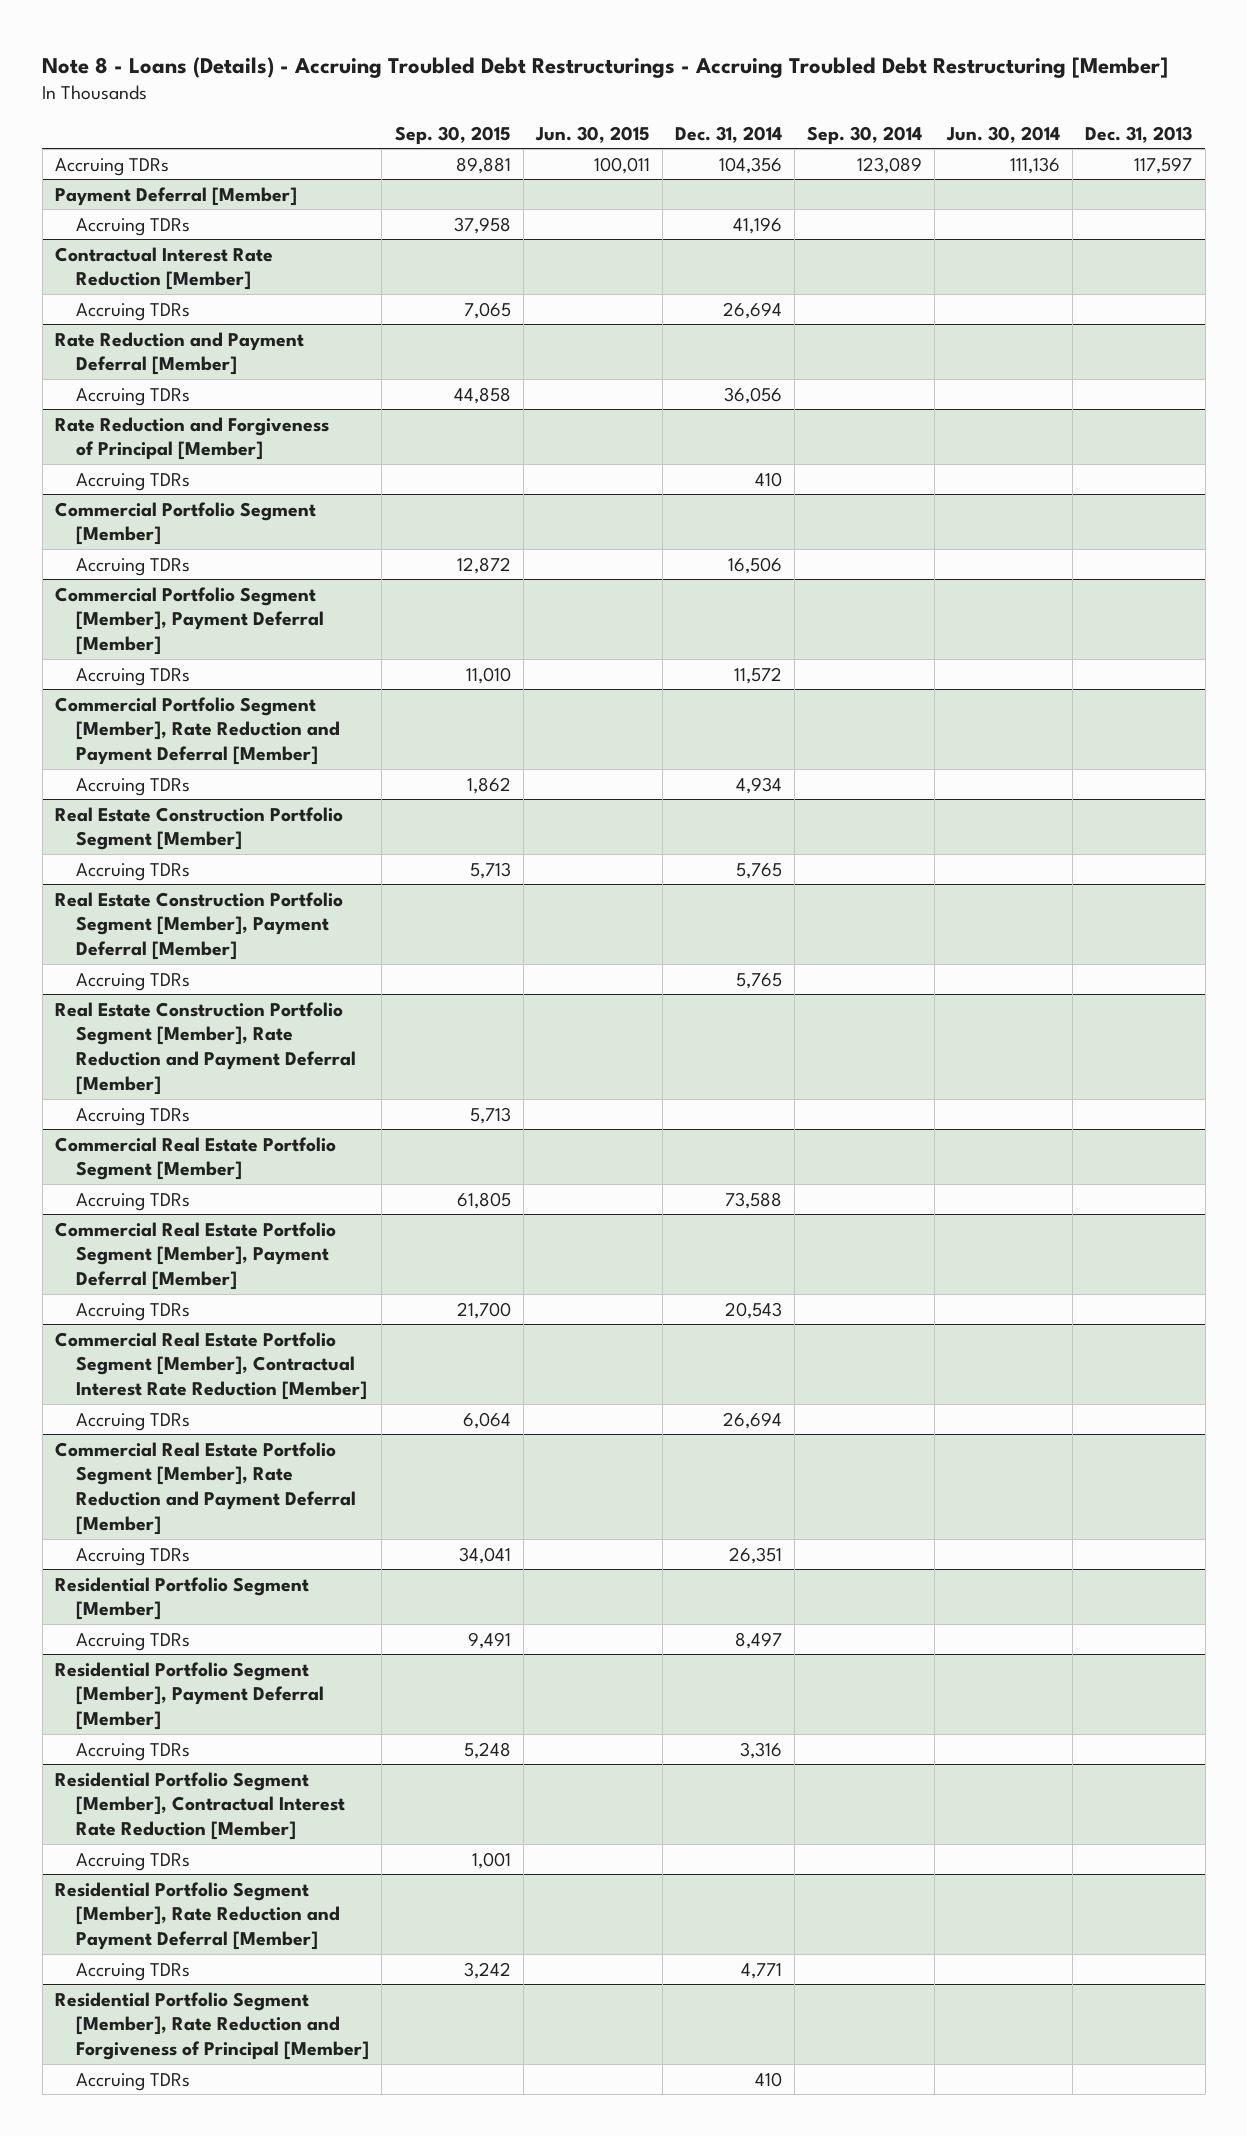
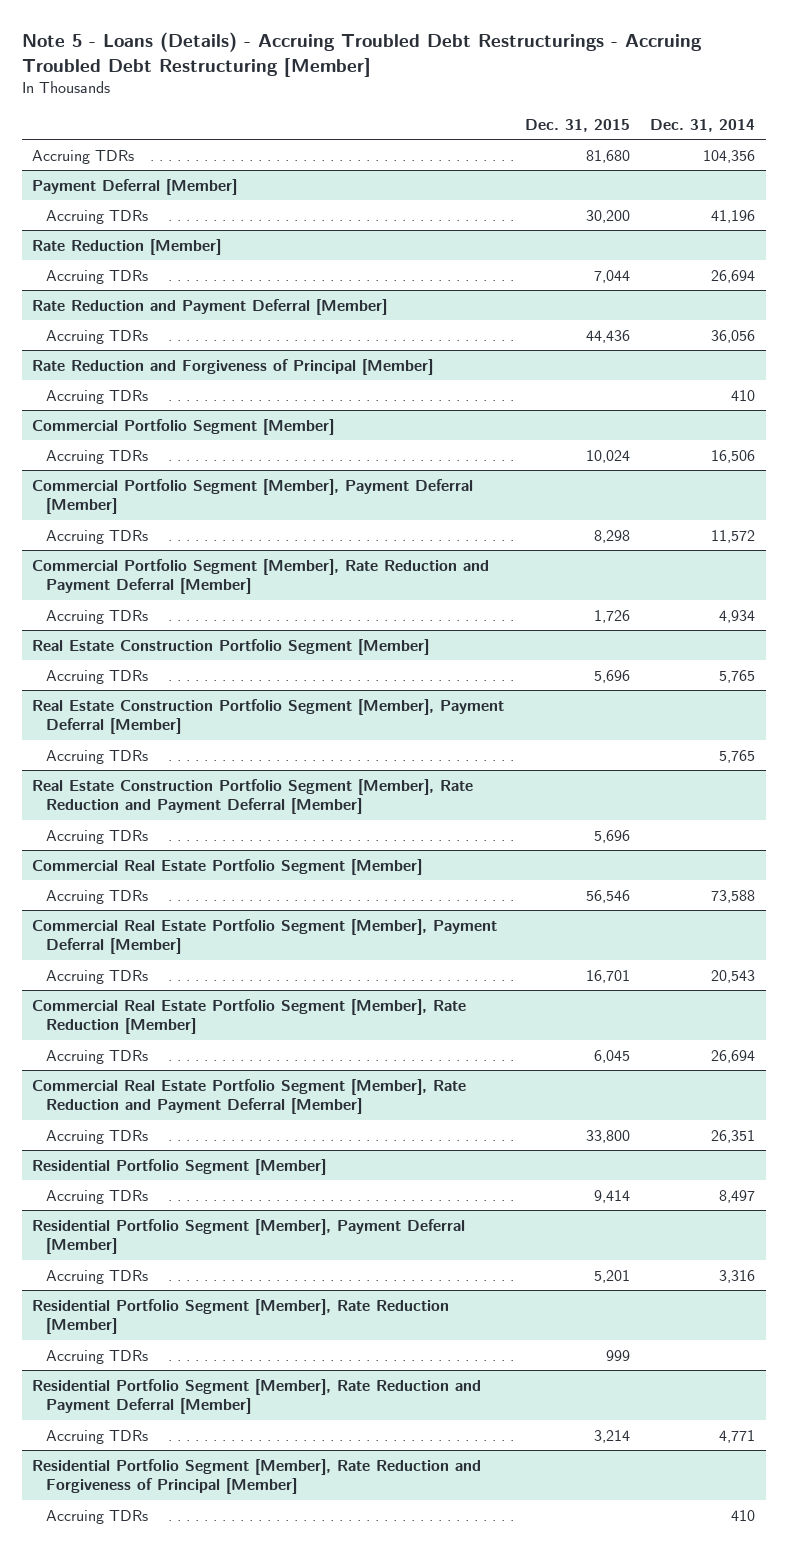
[42,56,1169,78] Note 8 - Loans (Details) - Accruing Troubled Debt Restructurings - Accruing Troubled Debt Restructuring [Member] -> [21,31,702,77] Note 5 - Loans (Details) - Accruing Troubled Debt Restructurings - Accruing Troubled Debt Restructuring [Member]
[394,125,511,145] Sep. 30, 2015 -> none
[534,125,650,143] Jun. 30, 2015 -> none
[807,125,923,145] Sep. 30, 2014 -> none
[946,125,1061,143] Jun. 30, 2014 -> none
[1085,125,1193,143] Dec. 31, 2013 -> none
none -> [524,118,630,132] Dec. 31, 2015
[54,246,273,291] Contractual Interest Rate Reduction [Member] -> [32,238,222,255] Rate Reduction [Member]
[54,1331,368,1401] Commercial Real Estate Portfolio Segment [Member], Contractual Interest Rate Reduction [Member] -> [32,998,467,1035] Commercial Real Estate Portfolio Segment [Member], Rate Reduction [Member]
[54,1771,346,1841] Residential Portfolio Segment [Member], Contractual Interest Rate Reduction [Member] -> [32,1298,450,1335] Residential Portfolio Segment [Member], Rate Reduction [Member]

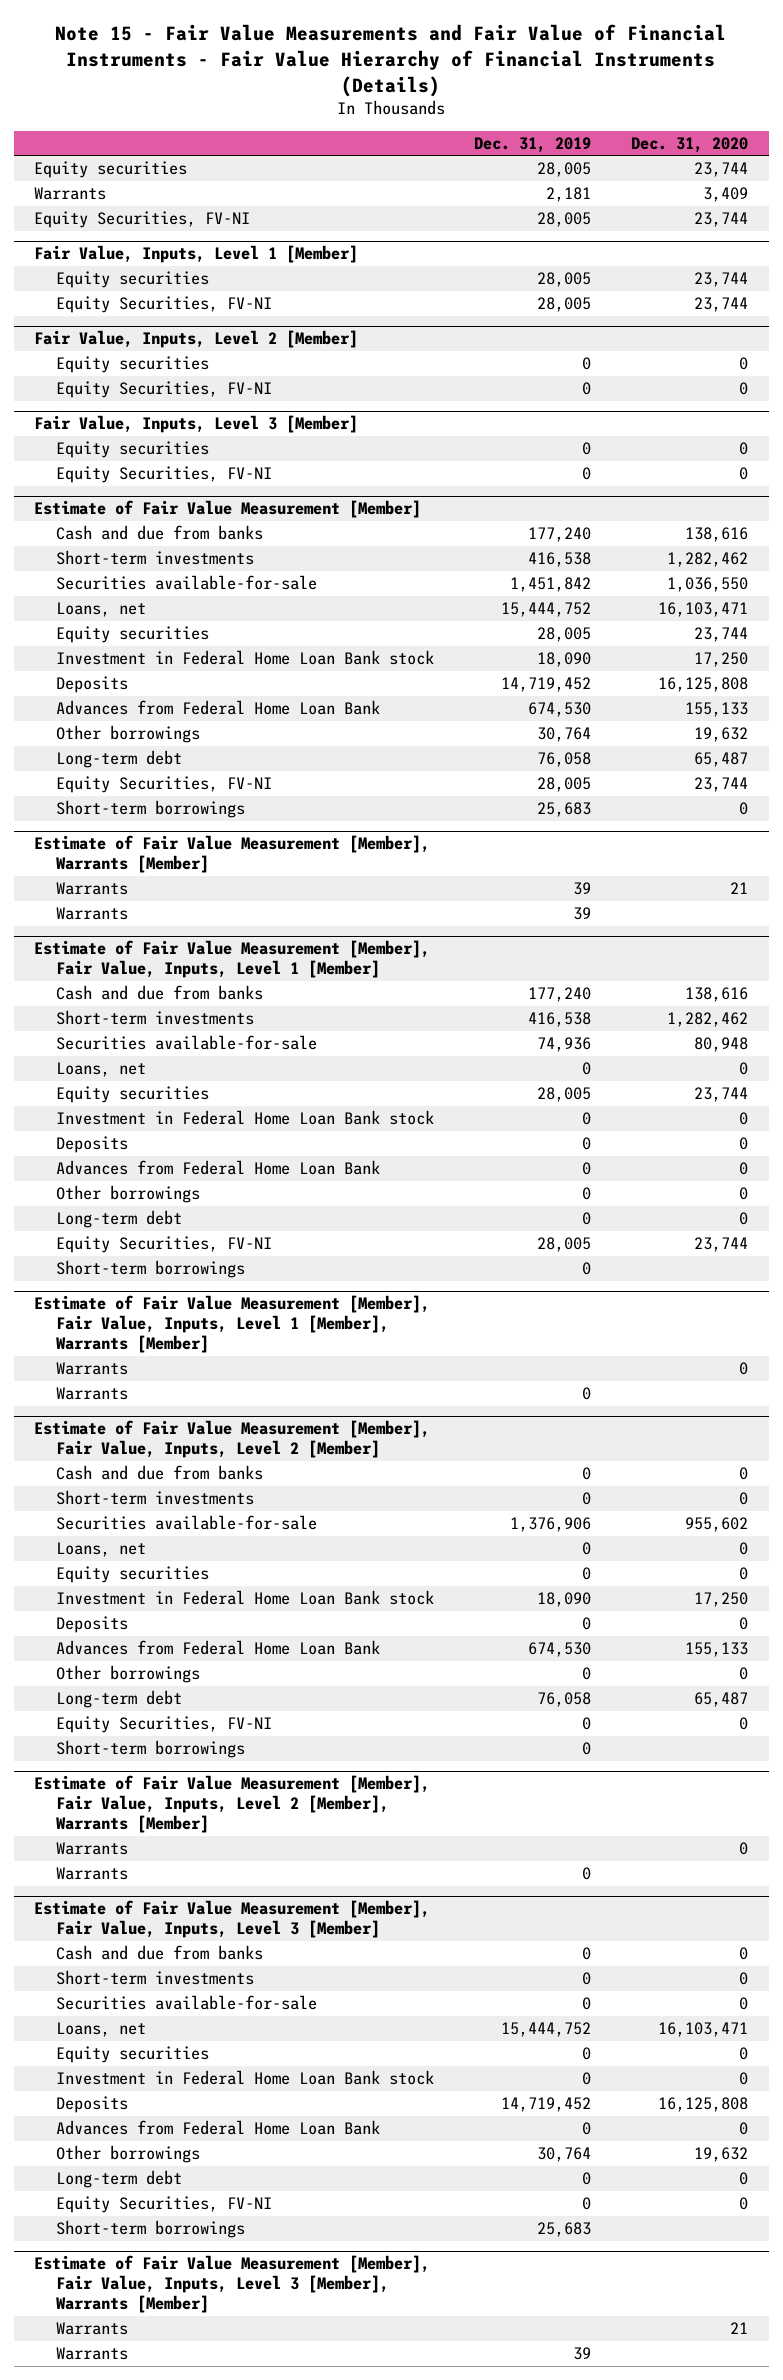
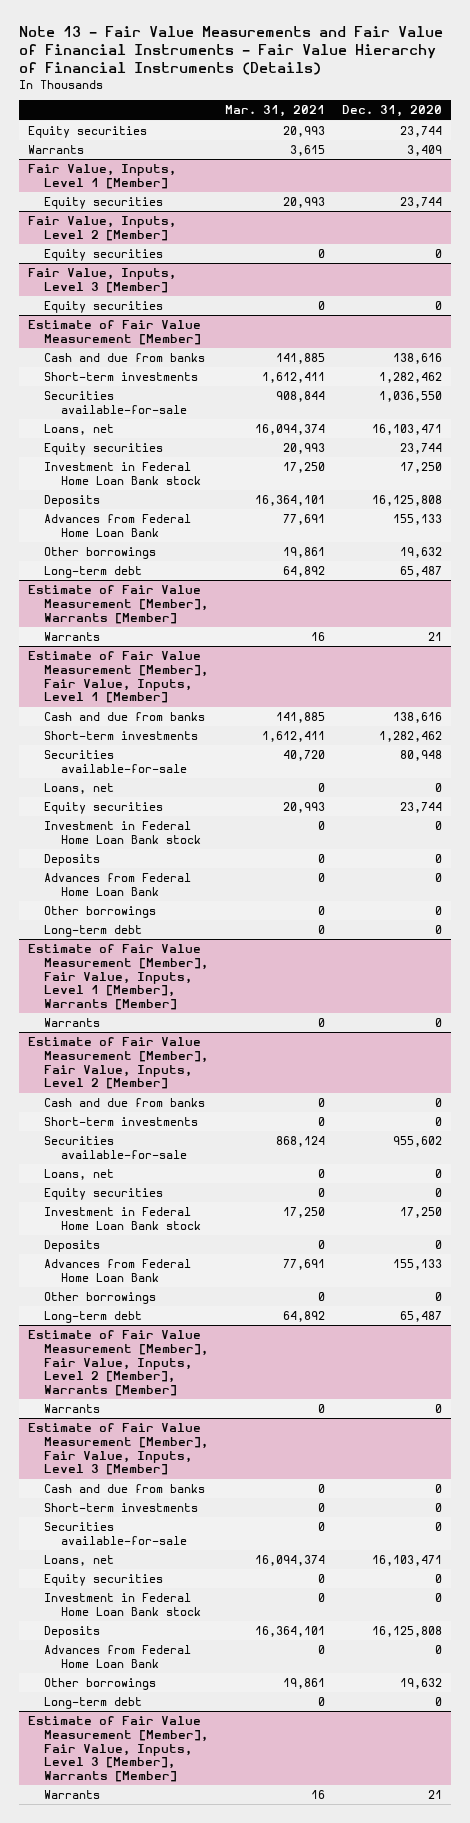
[55,24,727,97] Note 15 - Fair Value Measurements and Fair Value of Financial Instruments - Fair Value Hierarchy of Financial Instruments (Details) -> [19,26,444,75] Note 13 - Fair Value Measurements and Fair Value of Financial Instruments - Fair Value Hierarchy of Financial Instruments (Details)
[474,136,592,153] Dec. 31, 2019 -> none
none -> [225,105,326,118] Mar. 31, 2021
[34,211,251,229] Equity Securities, FV-NI -> none
[56,296,273,314] Equity Securities, FV-NI -> none
[56,381,273,399] Equity Securities, FV-NI -> none
[56,466,273,484] Equity Securities, FV-NI -> none
[56,776,273,794] Equity Securities, FV-NI -> none
[56,800,246,819] Short-term borrowings -> none
[56,907,129,921] Warrants -> none
[56,1236,273,1254] Equity Securities, FV-NI -> none
[56,1260,246,1279] Short-term borrowings -> none
[56,1387,129,1401] Warrants -> none
[56,1716,273,1734] Equity Securities, FV-NI -> none
[56,1740,246,1759] Short-term borrowings -> none
[56,1867,129,1881] Warrants -> none
[56,2196,273,2214] Equity Securities, FV-NI -> none
[56,2220,246,2239] Short-term borrowings -> none
[56,2347,129,2361] Warrants -> none

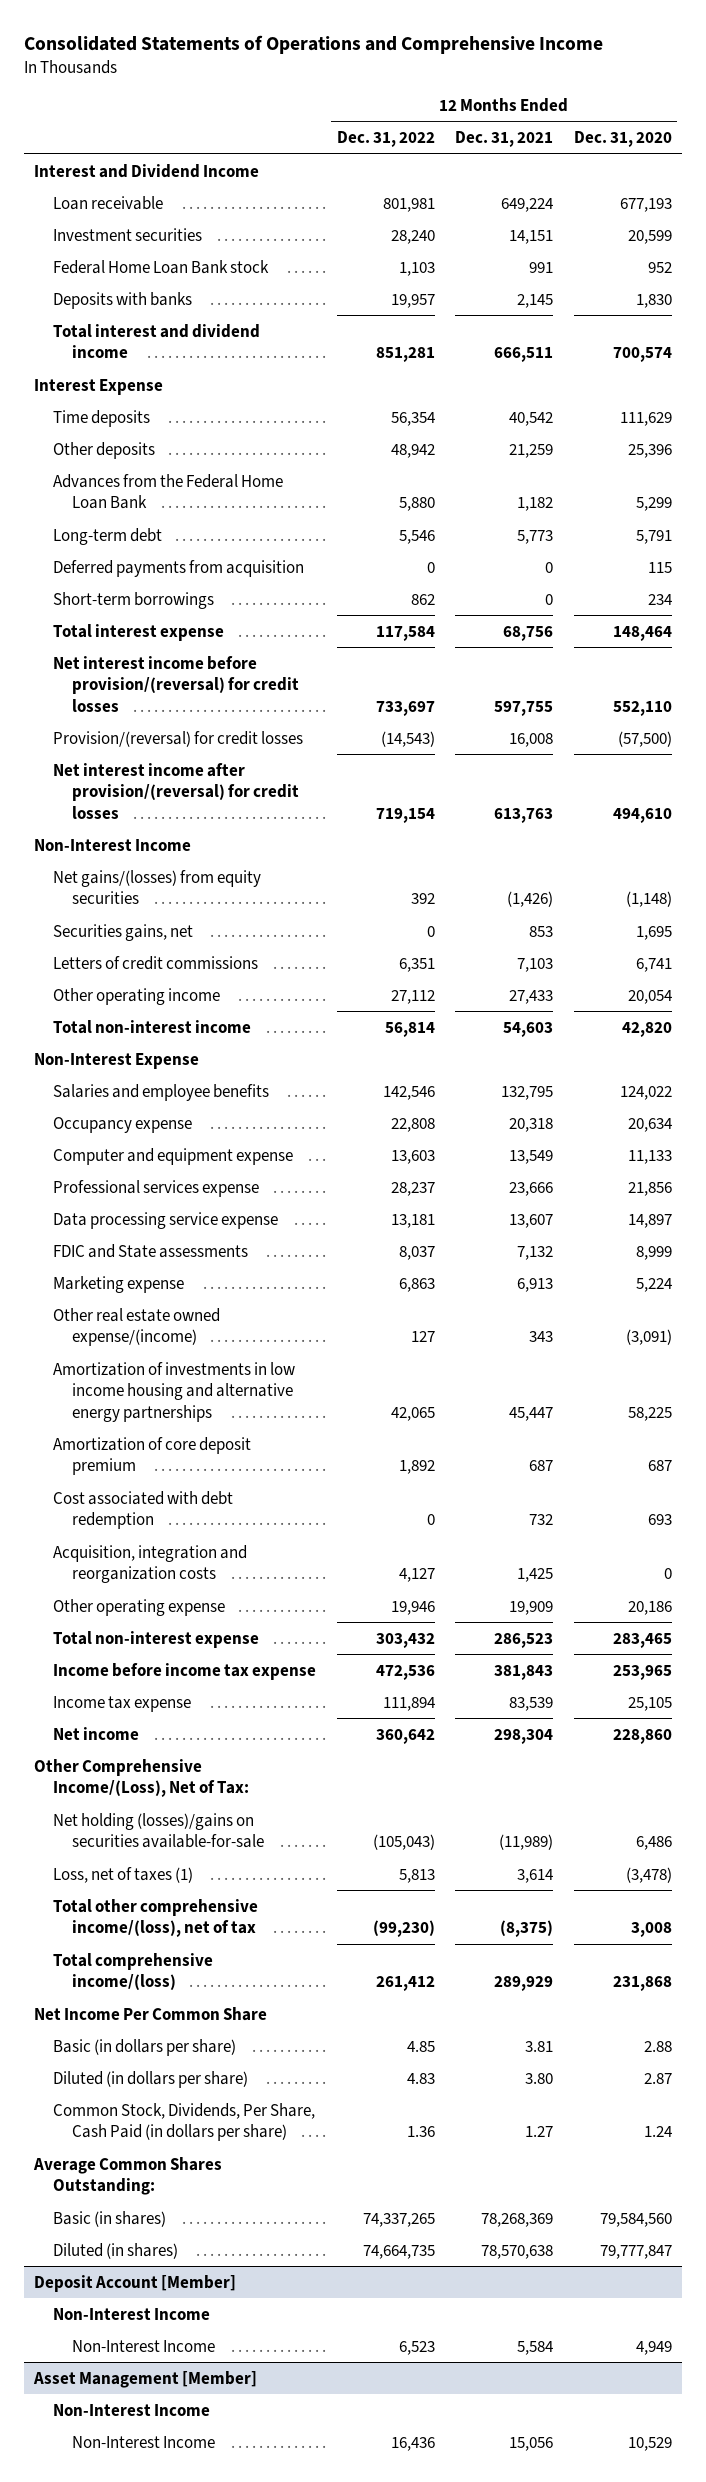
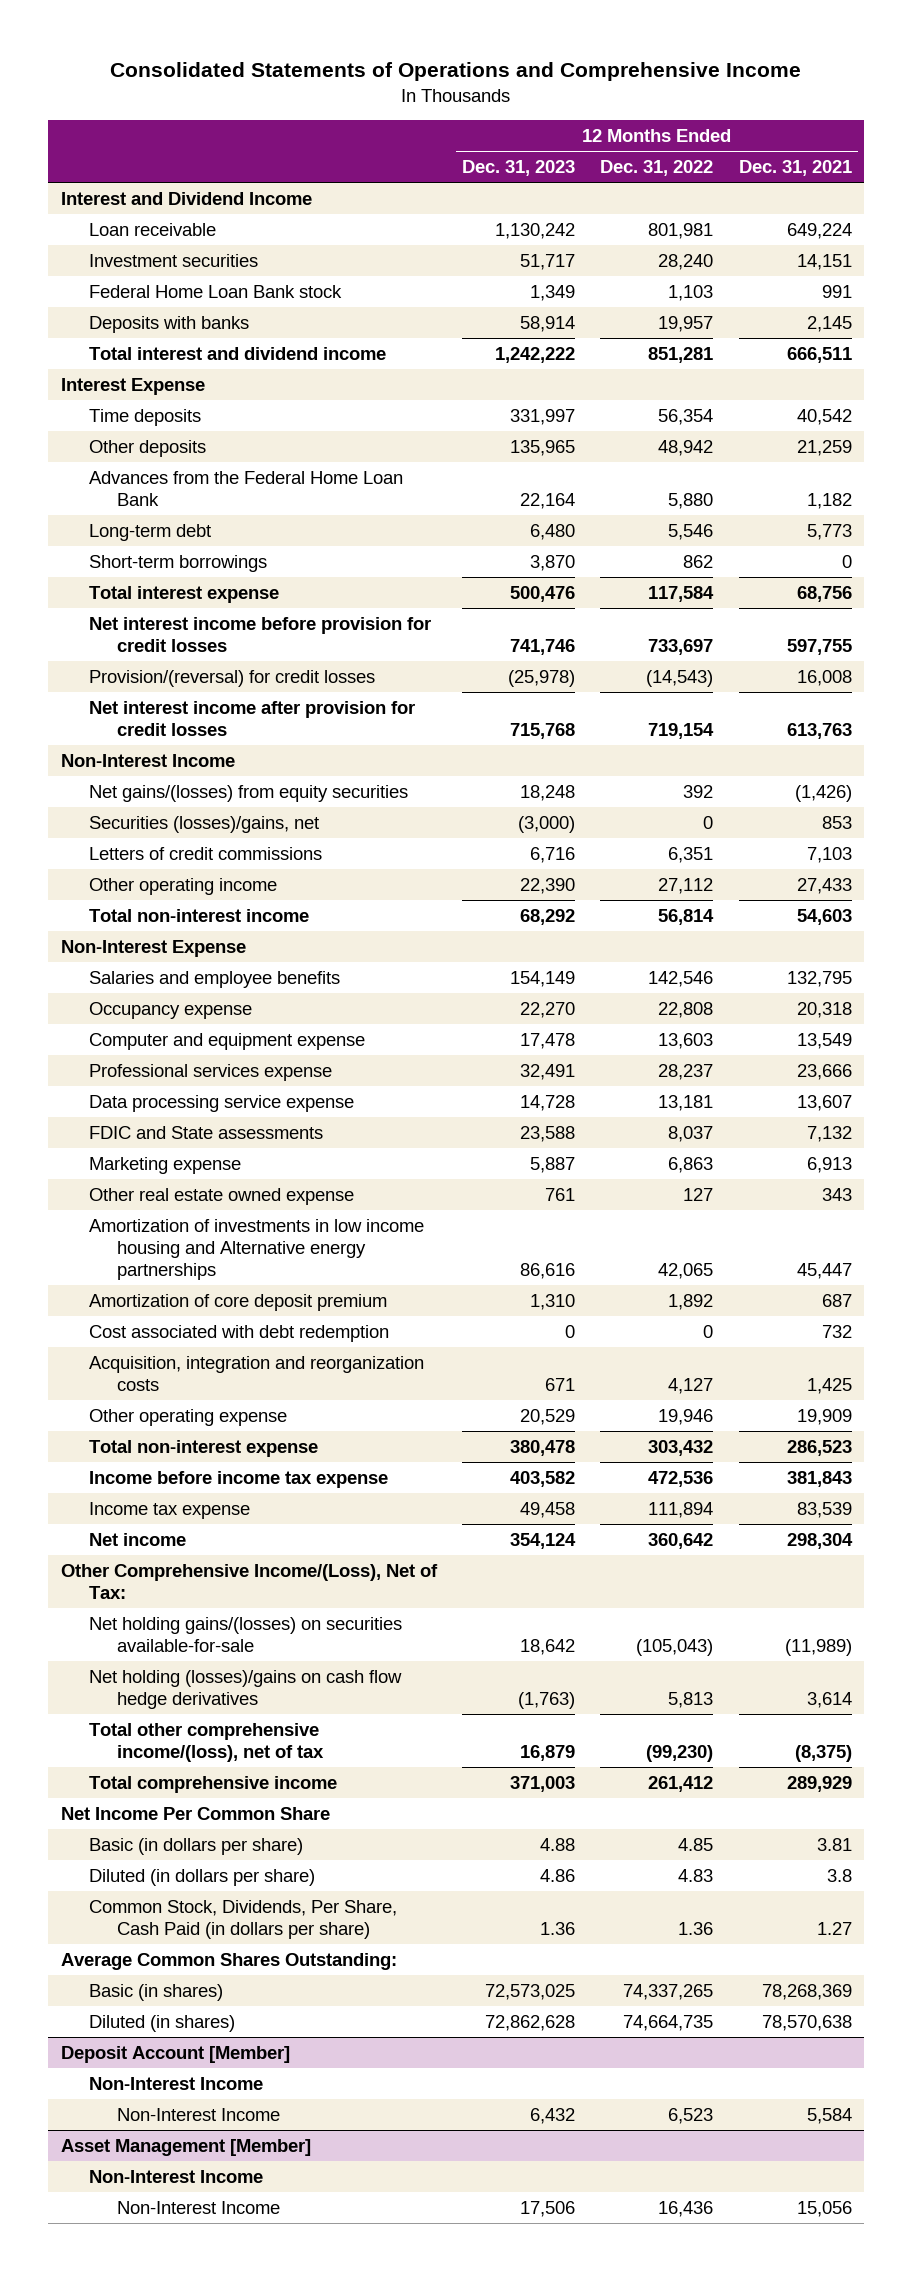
[573,131,672,148] Dec. 31, 2020 -> none
none -> [462,159,576,176] Dec. 31, 2023
[52,559,304,577] Deferred payments from acquisition -> none
[52,655,299,712] Net interest income before provision/(reversal) for credit losses -> [88,616,431,652] Net interest income before provision for credit losses
[52,762,299,819] Net interest income after provision/(reversal) for credit losses -> [88,700,415,736] Net interest income after provision for credit losses
[52,923,193,941] Securities gains, net -> [88,815,319,833] Securities (losses)/gains, net
[52,1307,220,1347] Other real estate owned expense/(income) -> [88,1187,354,1205] Other real estate owned expense
[52,1361,295,1422] Amortization of investments in low income housing and alternative energy partnerships -> [88,1218,424,1280] Amortization of investments in low income housing and Alternative energy partnerships
[52,1812,264,1849] Net holding (losses)/gains on securities available-for-sale -> [88,1616,402,1652] Net holding gains/(losses) on securities available-for-sale
[52,1866,193,1883] Loss, net of taxes (1) -> [88,1669,402,1709] Net holding (losses)/gains on cash flow hedge derivatives
[52,1952,213,1991] Total comprehensive income/(loss) -> [88,1775,337,1793] Total comprehensive income
[525,2072,554,2084] 3.80 -> [826,1868,852,1882] 3.8

